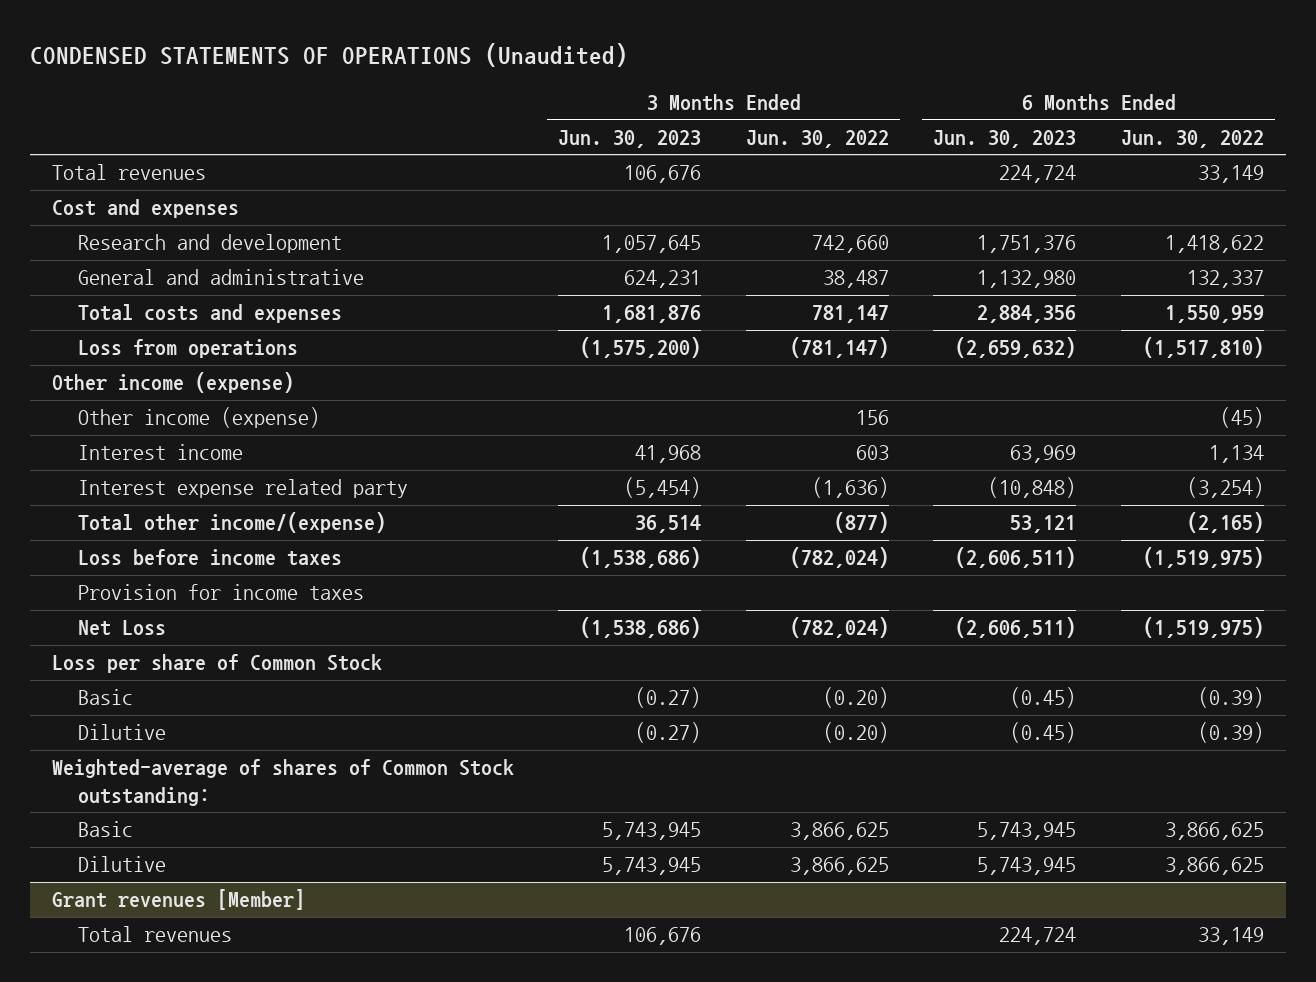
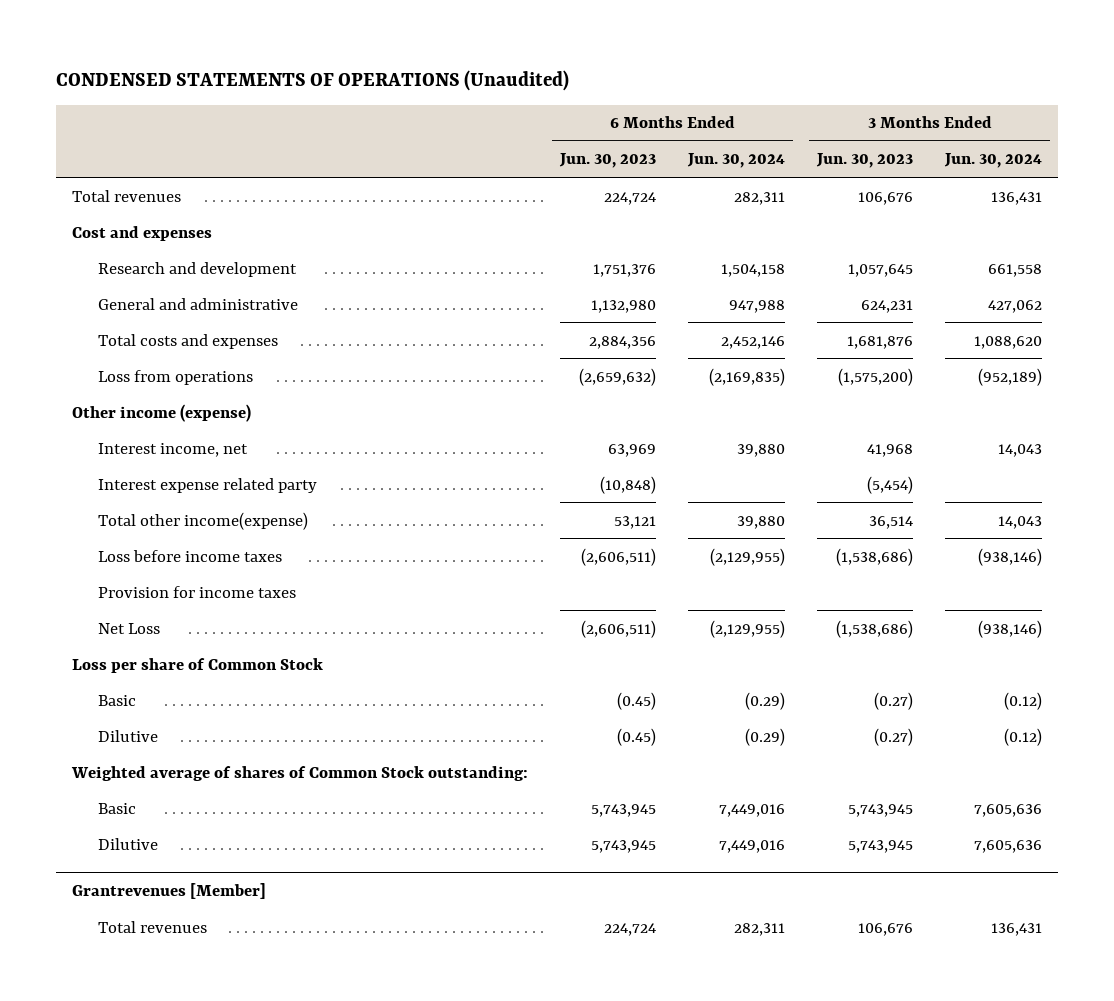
[745,129,889,148] Jun. 30, 2022 -> none
[1120,129,1264,148] Jun. 30, 2022 -> none
none -> [687,153,786,169] Jun. 30, 2024
none -> [943,153,1042,169] Jun. 30, 2024
[77,407,320,429] Other income (expense) -> none
[77,444,243,461] Interest income -> [98,442,249,457] Interest income, net
[77,512,386,534] Total other income/(expense) -> [98,511,309,530] Total other income(expense)
[51,759,514,806] Weighted-average of shares of Common Stock outstanding: -> [71,765,529,781] Weighted average of shares of Common Stock outstanding:
[51,889,305,911] Grant revenues [Member] -> [72,883,267,900] Grantrevenues [Member]

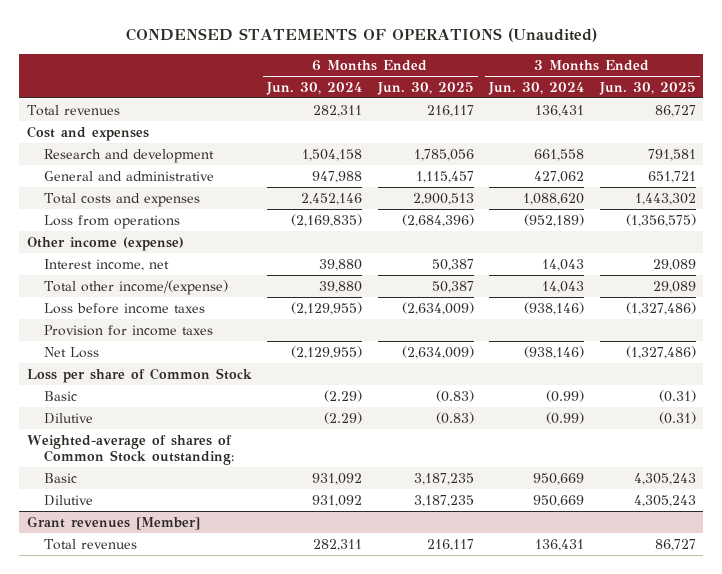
[559,153,657,169] Jun. 30, 2023 -> none
[816,153,914,169] Jun. 30, 2023 -> none
none -> [376,81,474,95] Jun. 30, 2025
none -> [598,81,696,95] Jun. 30, 2025
[98,477,318,493] Interest expense related party -> none
[98,511,309,530] Total other income(expense) -> [43,279,228,295] Total other income/(expense)
[745,691,786,710] (0.29) -> [324,389,363,402] (2.29)
[1003,691,1042,710] (0.12) -> [546,389,585,402] (0.99)
[745,727,786,746] (0.29) -> [324,411,363,424] (2.29)
[1003,727,1042,746] (0.12) -> [546,411,585,424] (0.99)
[71,765,529,781] Weighted average of shares of Common Stock outstanding: -> [26,434,234,466] Weighted-average of shares of Common Stock outstanding:
[719,803,786,817] 7,449,016 -> [312,472,363,485] 931,092
[973,803,1042,817] 7,605,636 -> [533,472,585,485] 950,669
[719,839,786,853] 7,449,016 -> [312,494,363,507] 931,092
[973,839,1042,853] 7,605,636 -> [533,494,585,507] 950,669
[72,883,267,900] Grantrevenues [Member] -> [26,515,200,530] Grant revenues [Member]

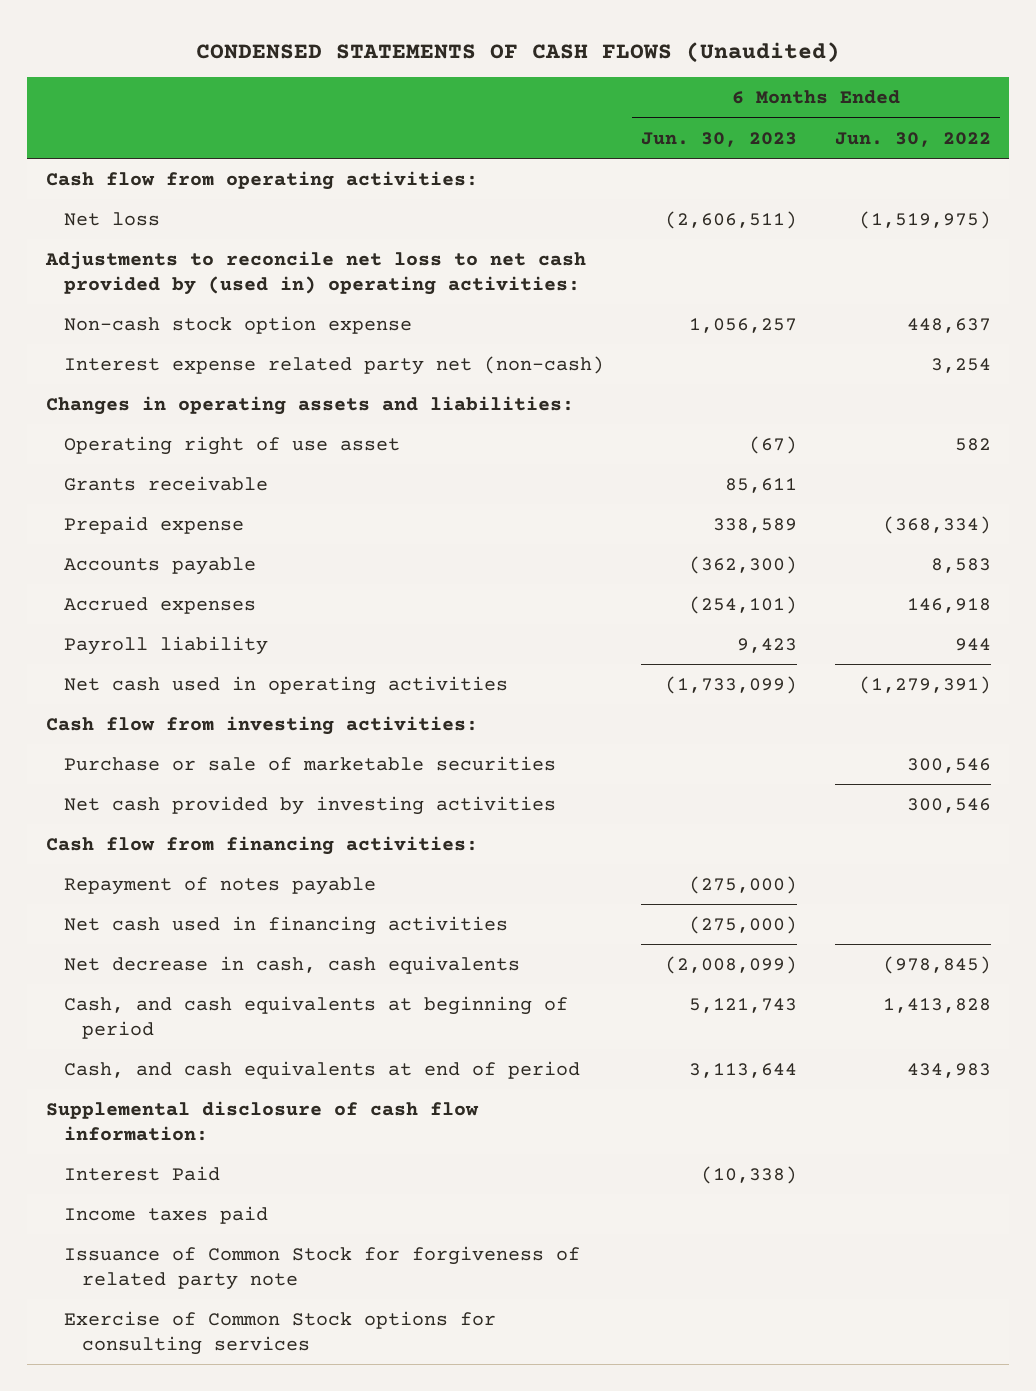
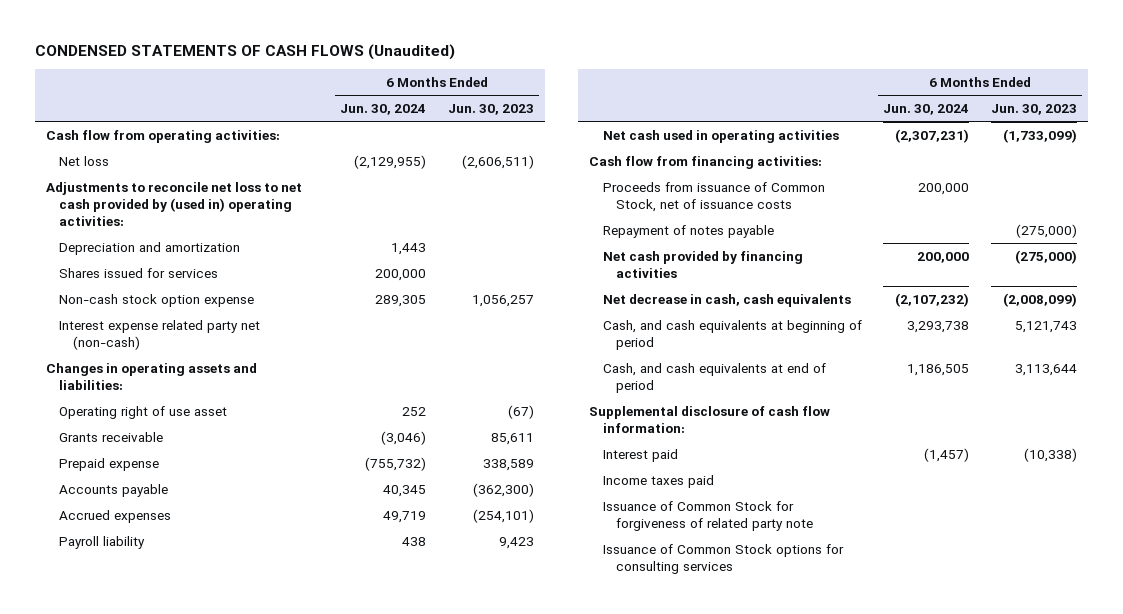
[834,131,991,147] Jun. 30, 2022 -> none
none -> [339,103,426,115] Jun. 30, 2024
none -> [59,241,241,255] Depreciation and amortization
none -> [59,267,219,278] Shares issued for services
[45,715,478,735] Cash flow from investing activities: -> none
[63,755,556,771] Purchase or sale of marketable securities -> none
[63,795,556,815] Net cash provided by investing activities -> none
none -> [602,181,825,212] Proceeds from issuance of Common Stock, net of issuance costs
[63,915,508,935] Net cash used in financing activities -> [602,250,803,278] Net cash provided by financing activities
[63,1165,220,1181] Interest Paid -> [602,448,678,462] Interest paid
[63,1310,496,1355] Exercise of Common Stock options for consulting services -> [602,543,844,574] Issuance of Common Stock options for consulting services

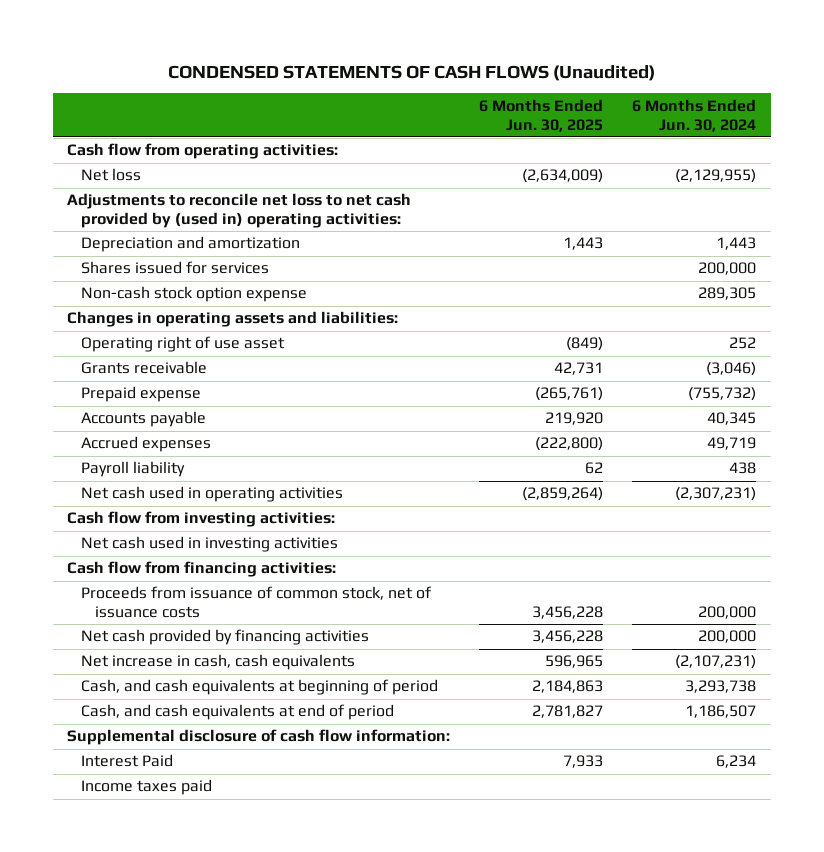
[447,103,534,115] Jun. 30, 2023 -> none
none -> [479,98,604,132] 6 Months Ended Jun. 30, 2025
[59,319,261,350] Interest expense related party net (non-cash) -> none
none -> [67,511,336,528] Cash flow from investing activities:
none -> [81,536,339,553] Net cash used in investing activities
[602,224,774,238] Repayment of notes payable -> none
[602,181,825,212] Proceeds from issuance of Common Stock, net of issuance costs -> [81,586,433,619] Proceeds from issuance of common stock, net of issuance costs
[602,293,851,307] Net decrease in cash, cash equivalents -> [81,654,356,671] Net increase in cash, cash equivalents
[895,292,970,307] (2,107,232) -> [675,655,757,670] (2,107,231)
[907,363,970,376] 1,186,505 -> [685,705,757,719] 1,186,507
[602,448,678,462] Interest paid -> [81,754,174,768] Interest Paid
[924,447,970,462] (1,457) -> [716,755,757,769] 6,234
[602,500,814,531] Issuance of Common Stock for forgiveness of related party note -> none
[602,543,844,574] Issuance of Common Stock options for consulting services -> none

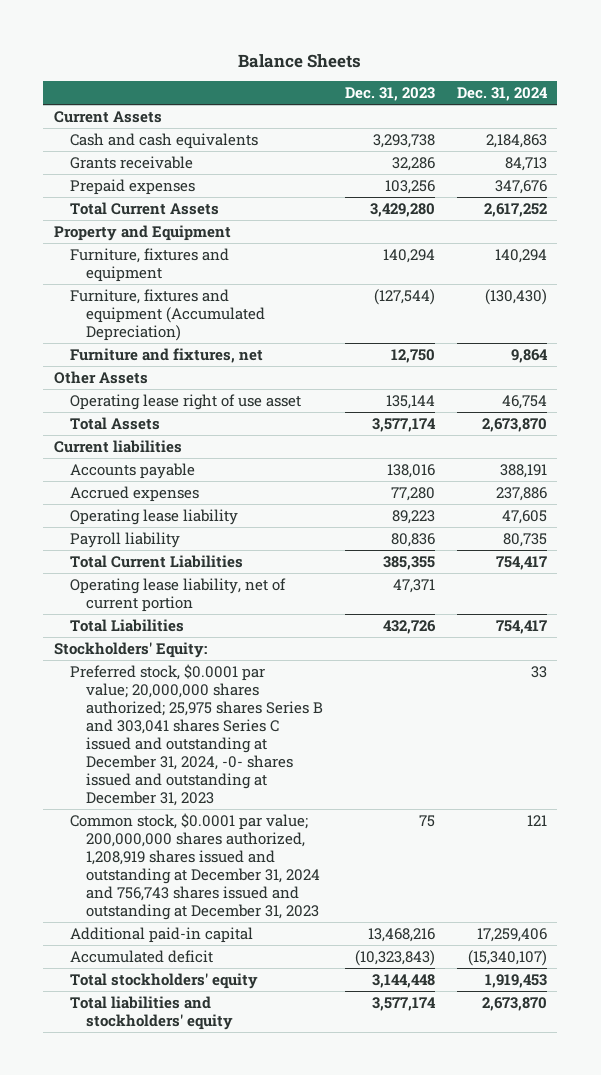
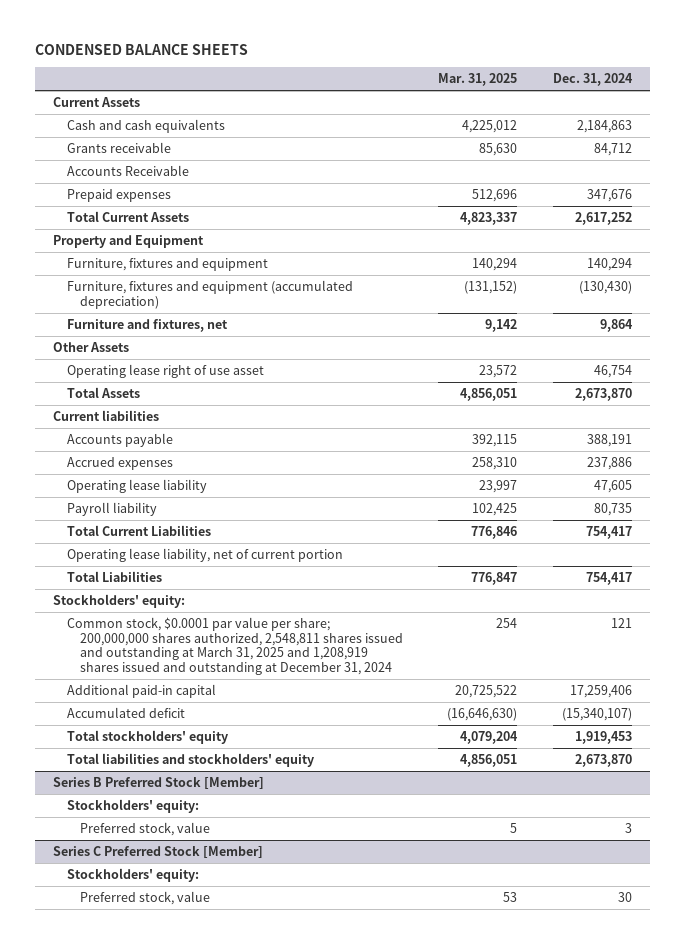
[238,53,362,68] Balance Sheets -> [35,43,249,55] CONDENSED BALANCE SHEETS
[344,87,435,102] Dec. 31, 2023 -> none
none -> [438,73,518,87] Mar. 31, 2025
[504,156,547,171] 84,713 -> [593,143,632,157] 84,712
none -> [66,165,189,177] Accounts Receivable
[70,288,265,341] Furniture, fixtures and equipment (Accumulated Depreciation) -> [66,280,353,309] Furniture, fixtures and equipment (accumulated depreciation)
[70,663,323,807] Preferred stock, $0.0001 par value; 20,000,000 shares authorized; 25,975 shares Series B and 303,041 shares Series C issued and outstanding at December 31, 2024, -0- shares issued and outstanding at December 31, 2023 -> none
[54,641,208,658] Stockholders' Equity: -> [53,594,186,609] Stockholders' equity:
[70,812,320,921] Common stock, $0.0001 par value; 200,000,000 shares authorized, 1,208,919 shares issued and outstanding at December 31, 2024 and 756,743 shares issued and outstanding at December 31, 2023 -> [66,617,403,675] Common stock, $0.0001 par value per share; 200,000,000 shares authorized, 2,548,811 shares issued and outstanding at March 31, 2025 and 1,208,919 shares issued and outstanding at December 31, 2024
none -> [53,777,265,790] Series B Preferred Stock [Member]
none -> [66,799,199,814] Stockholders' equity:
none -> [79,822,210,837] Preferred stock, value
none -> [53,846,264,859] Series C Preferred Stock [Member]
none -> [66,868,199,883] Stockholders' equity:
none -> [79,891,210,906] Preferred stock, value

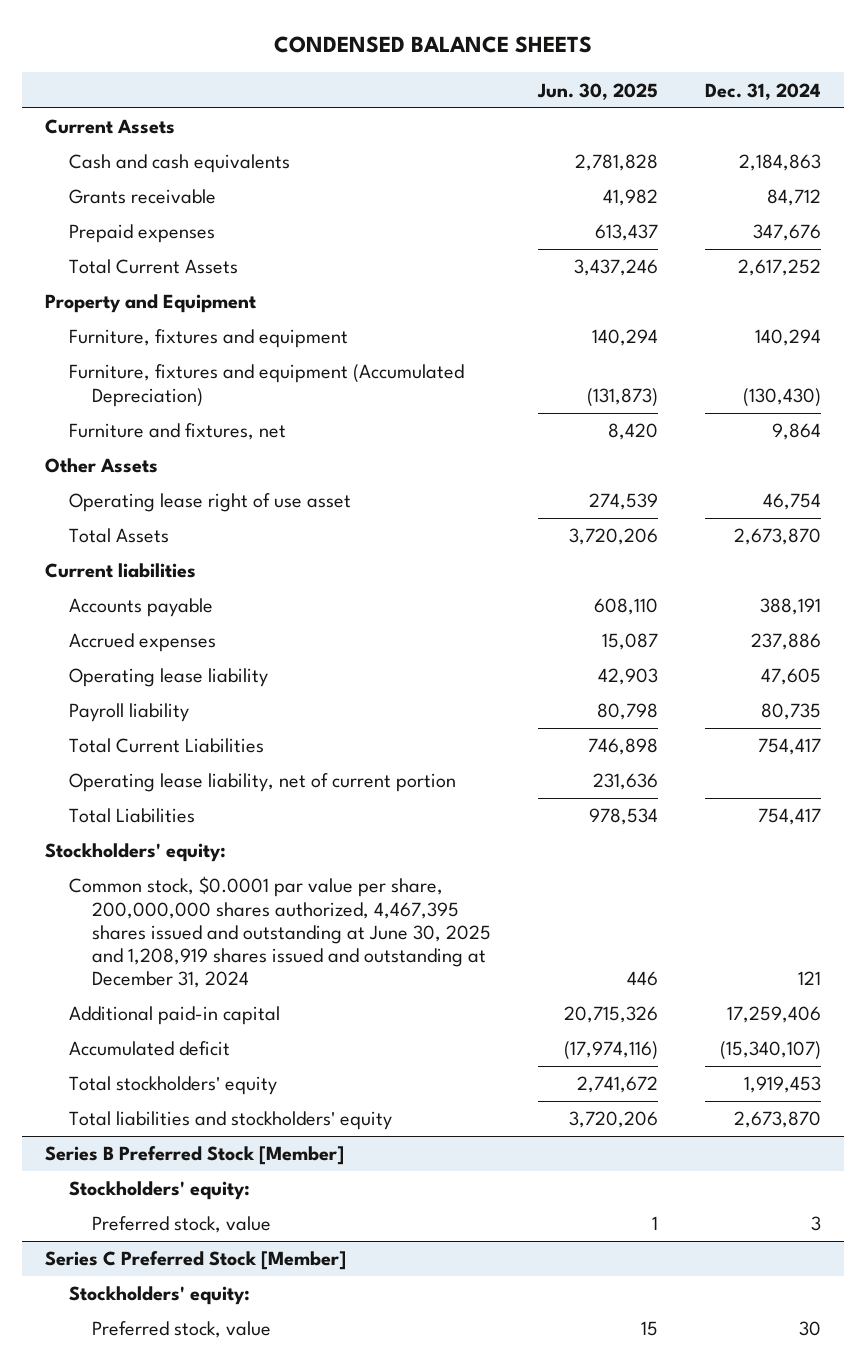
[438,73,518,87] Mar. 31, 2025 -> none
none -> [536,82,658,100] Jun. 30, 2025
[66,165,189,177] Accounts Receivable -> none
[66,280,353,309] Furniture, fixtures and equipment (accumulated depreciation) -> [68,364,464,407] Furniture, fixtures and equipment (Accumulated Depreciation)
[66,617,403,675] Common stock, $0.0001 par value per share; 200,000,000 shares authorized, 2,548,811 shares issued and outstanding at March 31, 2025 and 1,208,919 shares issued and outstanding at December 31, 2024 -> [68,876,491,989] Common stock, $0.0001 par value per share, 200,000,000 shares authorized, 4,467,395 shares issued and outstanding at June 30, 2025 and 1,208,919 shares issued and outstanding at December 31, 2024

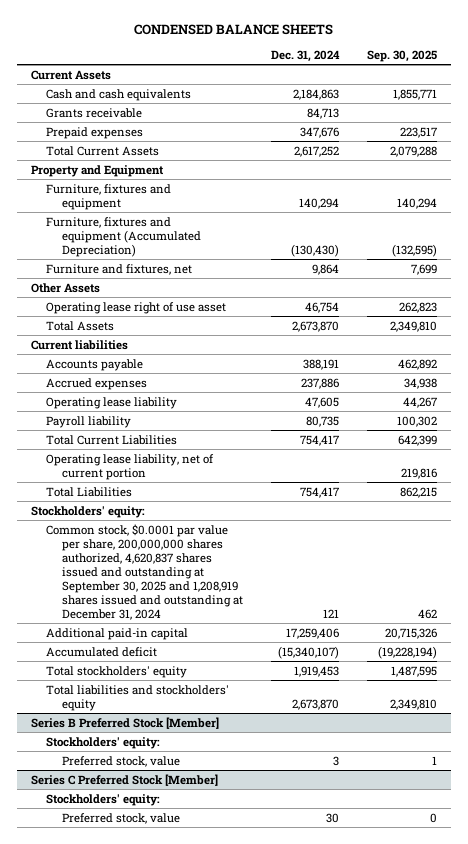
[536,82,658,100] Jun. 30, 2025 -> none
none -> [366,50,437,63] Sep. 30, 2025
[766,189,821,207] 84,712 -> [306,107,339,119] 84,713
[68,876,491,989] Common stock, $0.0001 par value per share, 200,000,000 shares authorized, 4,467,395 shares issued and outstanding at June 30, 2025 and 1,208,919 shares issued and outstanding at December 31, 2024 -> [46,523,243,620] Common stock, $0.0001 par value per share, 200,000,000 shares authorized, 4,620,837 shares issued and outstanding at September 30, 2025 and 1,208,919 shares issued and outstanding at December 31, 2024

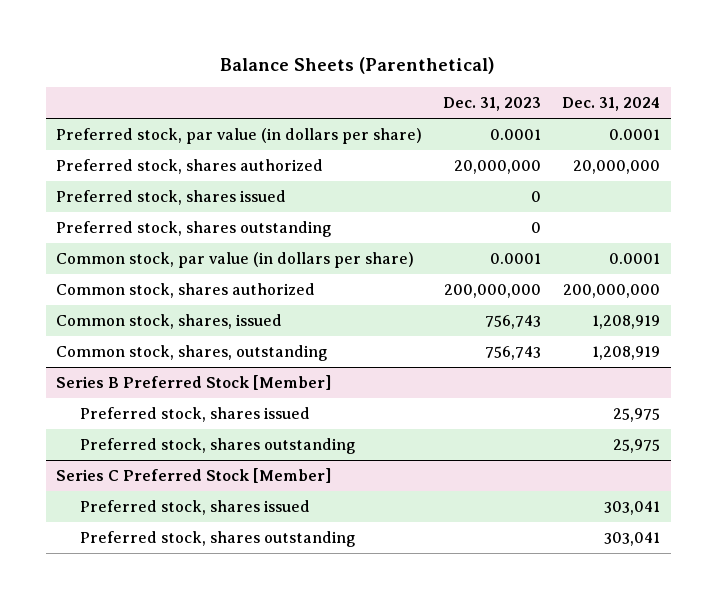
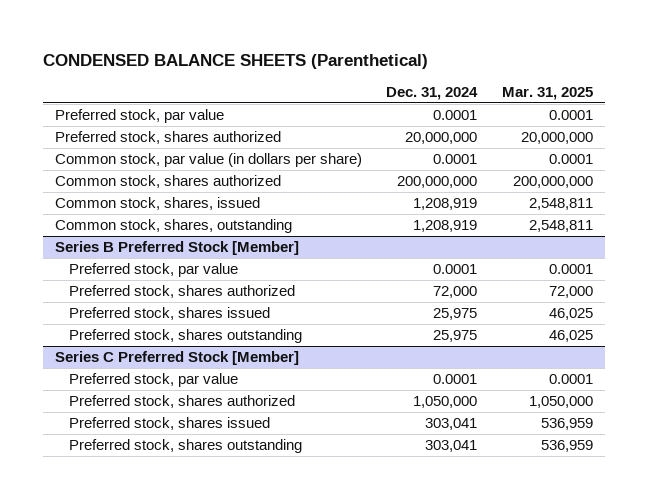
[220,57,496,75] Balance Sheets (Parenthetical) -> [42,53,428,69] CONDENSED BALANCE SHEETS (Parenthetical)
[443,97,542,112] Dec. 31, 2023 -> none
none -> [501,87,593,101] Mar. 31, 2025
[56,128,423,145] Preferred stock, par value (in dollars per share) -> [54,109,224,124] Preferred stock, par value
[56,190,287,206] Preferred stock, shares issued -> none
[56,221,333,238] Preferred stock, shares outstanding -> none
none -> [69,263,239,278] Preferred stock, par value
none -> [69,285,296,299] Preferred stock, shares authorized
none -> [69,373,239,388] Preferred stock, par value
none -> [69,395,296,409] Preferred stock, shares authorized

